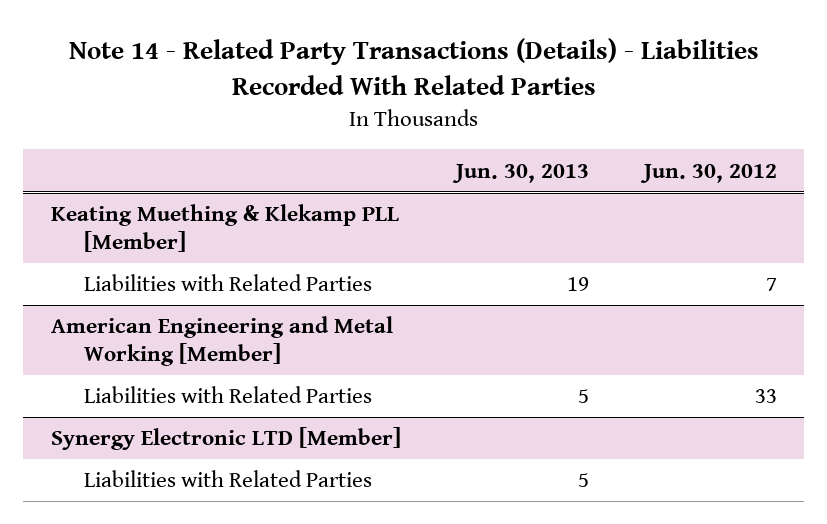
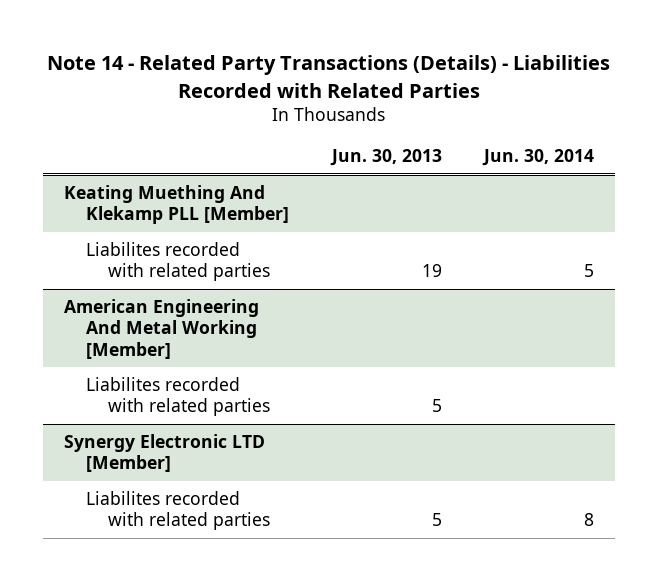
[68,38,759,96] Note 14 - Related Party Transactions (Details) - Liabilities Recorded With Related Parties -> [47,55,611,98] Note 14 - Related Party Transactions (Details) - Liabilities Recorded with Related Parties
[639,163,777,183] Jun. 30, 2012 -> none
none -> [481,149,594,167] Jun. 30, 2014
[50,204,399,253] Keating Muething & Klekamp PLL [Member] -> [64,184,290,225] Keating Muething And Klekamp PLL [Member]
[84,274,373,292] Liabilities with Related Parties -> [86,241,271,282] Liabilites recorded with related parties
[50,316,393,367] American Engineering and Metal Working [Member] -> [64,298,260,360] American Engineering And Metal Working [Member]
[84,386,373,404] Liabilities with Related Parties -> [86,376,271,417] Liabilites recorded with related parties
[84,470,373,488] Liabilities with Related Parties -> [86,490,271,531] Liabilites recorded with related parties

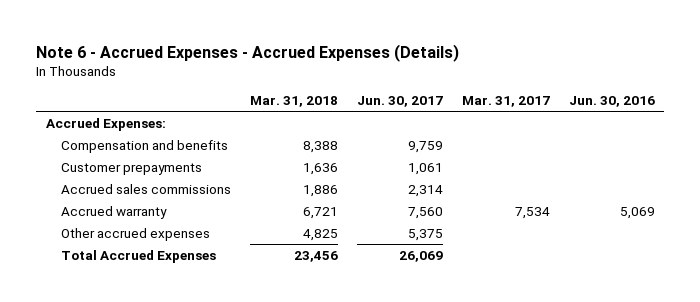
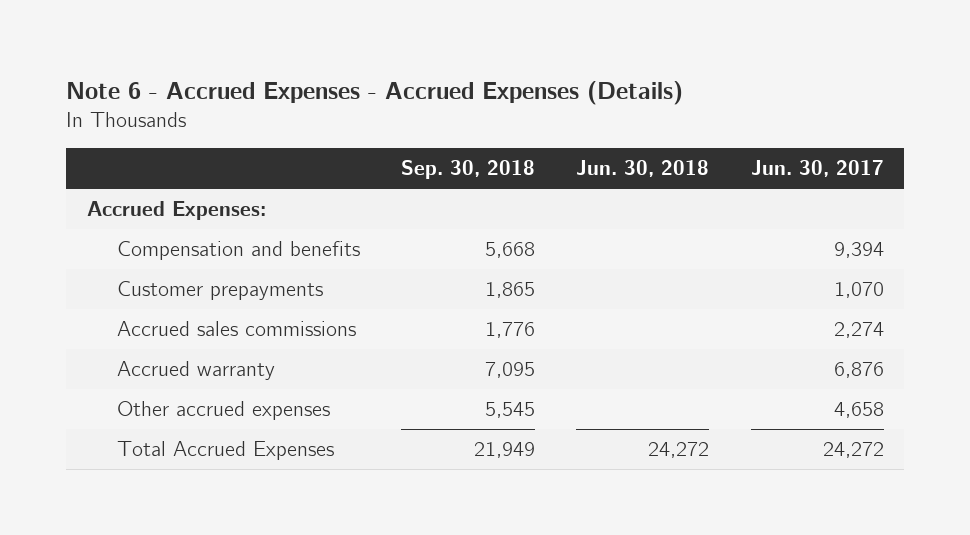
[249,96,338,108] Mar. 31, 2018 -> none
[461,96,550,108] Mar. 31, 2017 -> none
[568,96,655,108] Jun. 30, 2016 -> none
none -> [401,160,536,180] Sep. 30, 2018
none -> [576,160,710,178] Jun. 30, 2018
[407,140,443,153] 9,759 -> [833,242,884,259] 9,394
[407,162,443,175] 1,061 -> [833,282,884,299] 1,070
[407,184,443,197] 2,314 -> [833,322,884,339] 2,274
[407,206,443,219] 7,560 -> [833,362,884,379] 6,876
[407,228,443,241] 5,375 -> [833,402,884,419] 4,658
[398,250,443,262] 26,069 -> [822,442,884,459] 24,272

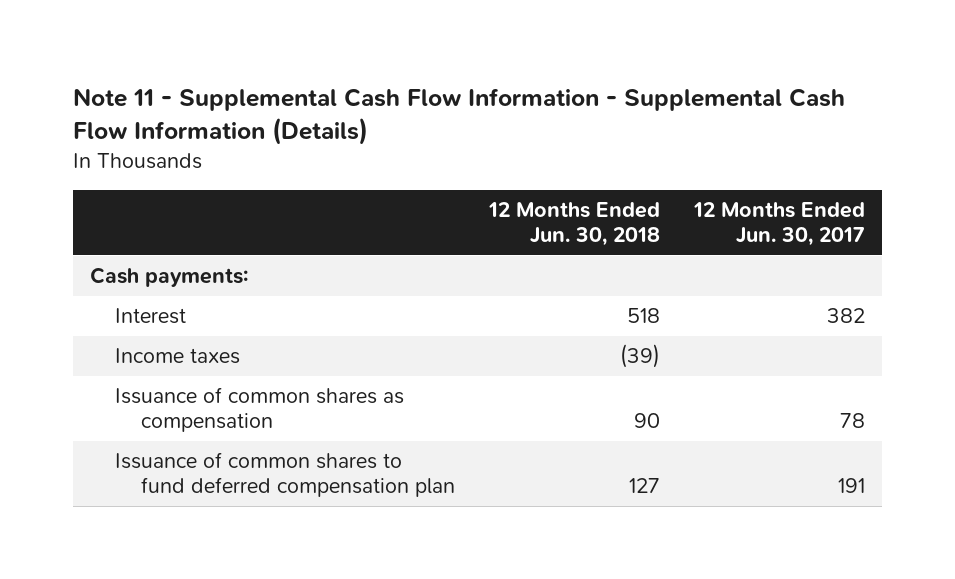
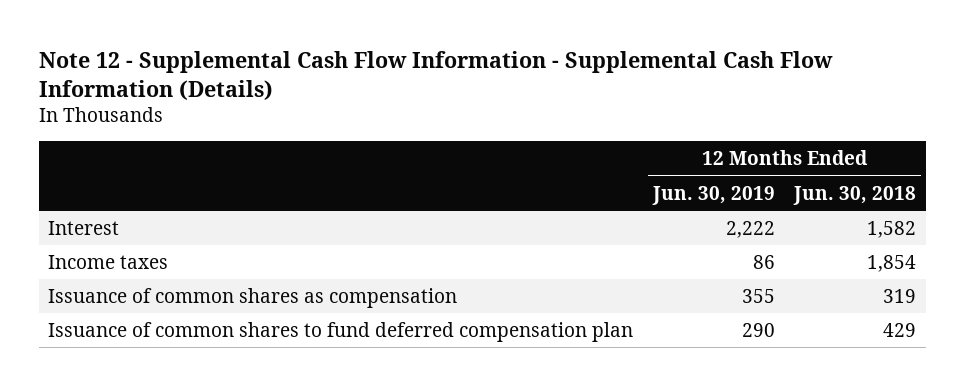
[72,87,845,146] Note 11 - Supplemental Cash Flow Information - Supplemental Cash Flow Information (Details) -> [38,50,833,101] Note 12 - Supplemental Cash Flow Information - Supplemental Cash Flow Information (Details)
[693,202,866,246] 12 Months Ended Jun. 30, 2017 -> none
none -> [651,185,775,205] Jun. 30, 2019
[89,267,248,288] Cash payments: -> none
[627,308,661,324] 518 -> [867,220,917,238] 1,582
[620,344,661,369] (39) -> [867,254,917,272] 1,854
[634,413,661,429] 90 -> [883,288,917,303] 319
[629,478,661,494] 127 -> [883,322,917,337] 429

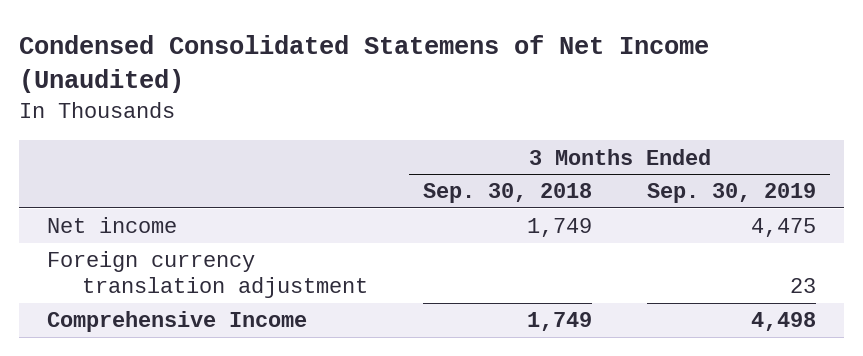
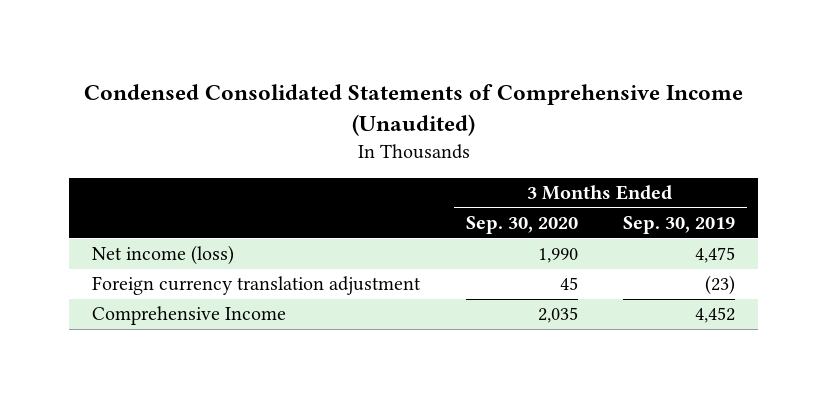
[19,34,710,94] Condensed Consolidated Statemens of Net Income (Unaudited) -> [83,84,743,137] Condensed Consolidated Statements of Comprehensive Income (Unaudited)
[423,183,593,204] Sep. 30, 2018 -> none
none -> [465,216,578,235] Sep. 30, 2020
[46,217,177,234] Net income -> [92,245,235,266] Net income (loss)
[790,278,817,294] 23 -> [705,275,736,296] (23)
[751,312,817,332] 4,498 -> [695,307,736,324] 4,452

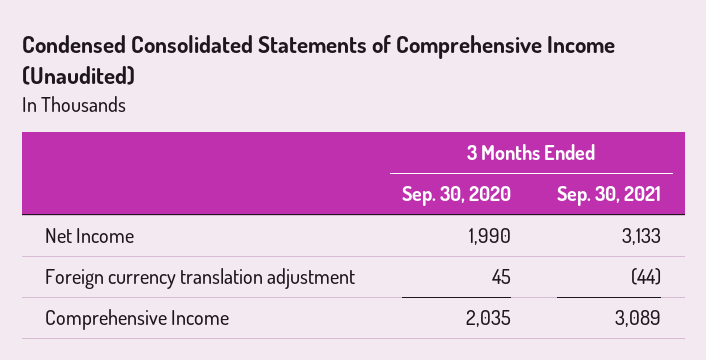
[623,216,736,235] Sep. 30, 2019 -> none
none -> [557,186,662,207] Sep. 30, 2021
[92,245,235,266] Net income (loss) -> [44,228,134,244] Net Income

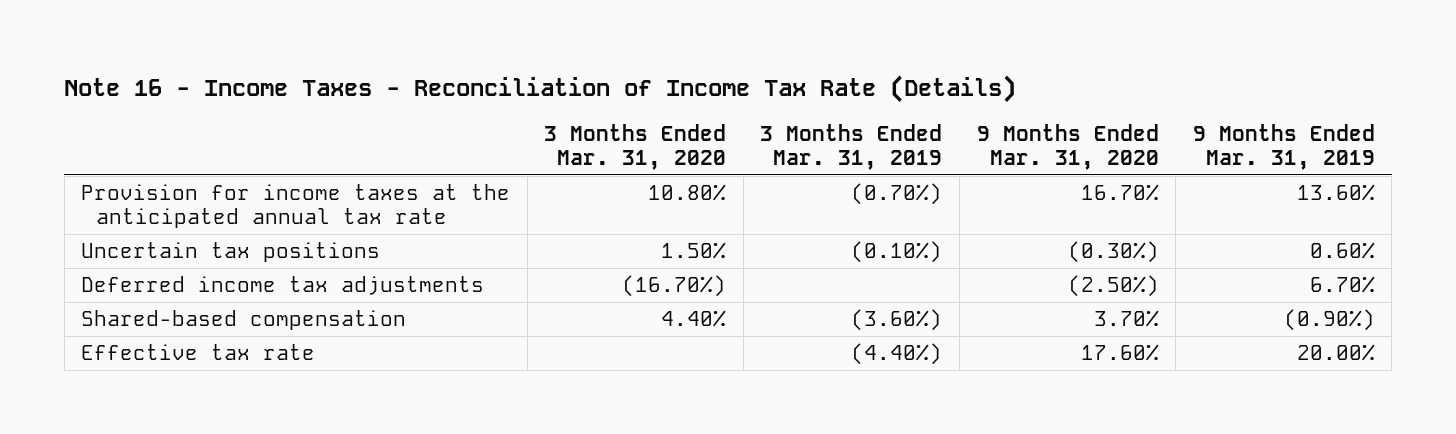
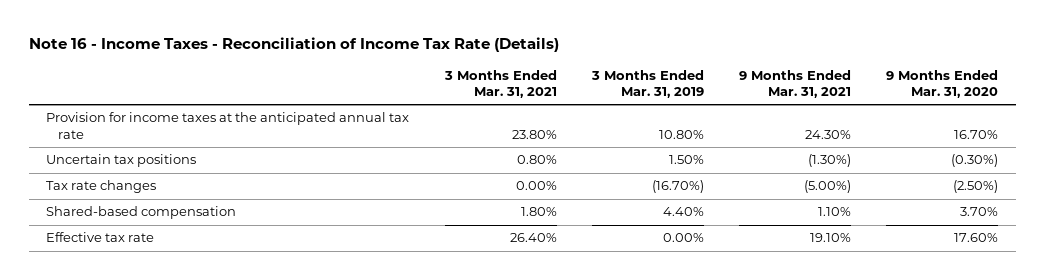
[544,123,727,171] 3 Months Ended Mar. 31, 2020 -> none
[1192,123,1375,171] 9 Months Ended Mar. 31, 2019 -> none
none -> [443,69,557,99] 3 Months Ended Mar. 31, 2021
none -> [739,69,852,99] 9 Months Ended Mar. 31, 2021
[81,276,485,296] Deferred income tax adjustments -> none
[851,183,943,206] (0.70%) -> [658,130,704,140] 10.80%
[851,241,943,264] (0.10%) -> [668,155,704,165] 1.50%
none -> [46,180,157,194] Tax rate changes
[851,309,943,332] (3.60%) -> [662,207,704,217] 4.40%
[851,343,943,366] (4.40%) -> [662,233,704,243] 0.00%

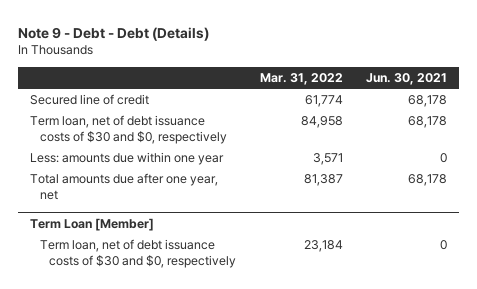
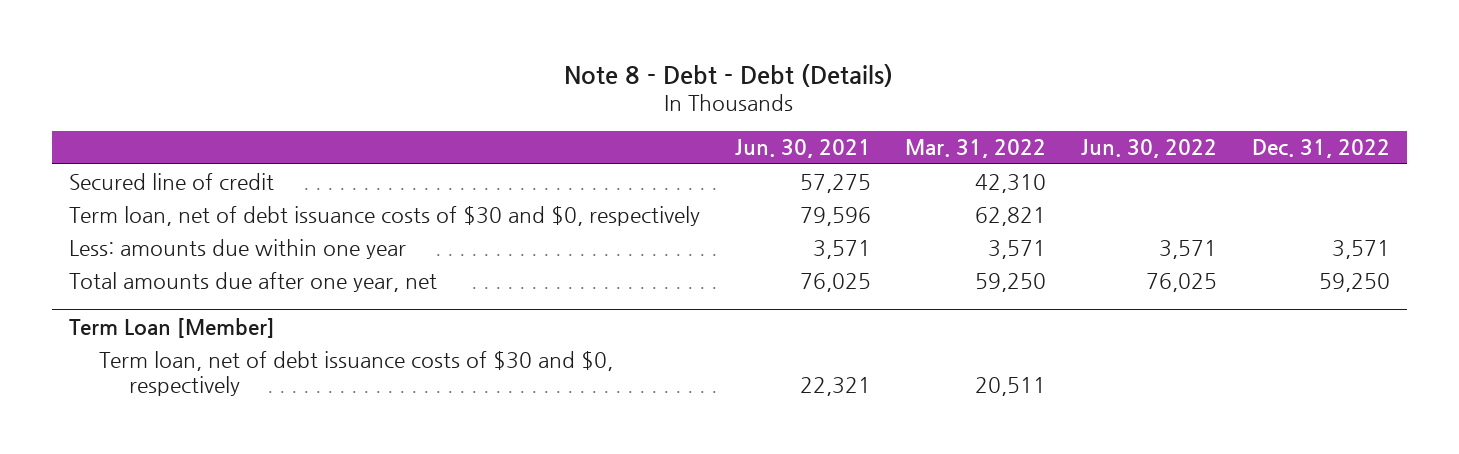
[18,26,210,41] Note 9 - Debt - Debt (Details) -> [564,64,894,88] Note 8 - Debt - Debt (Details)
none -> [1081,139,1218,159] Jun. 30, 2022
none -> [1251,139,1390,159] Dec. 31, 2022
[304,95,343,108] 61,774 -> [975,173,1047,193] 42,310
[408,95,448,108] 68,178 -> [799,173,871,193] 57,275
[300,116,343,129] 84,958 -> [975,206,1047,226] 62,821
[408,116,448,129] 68,178 -> [799,206,871,226] 79,596
[440,153,448,164] 0 -> [812,239,871,259] 3,571
[303,174,343,187] 81,387 -> [975,272,1047,292] 59,250
[408,174,448,187] 68,178 -> [799,272,871,292] 76,025
[303,240,343,253] 23,184 -> [975,377,1047,397] 20,511
[440,240,448,251] 0 -> [799,377,871,397] 22,321

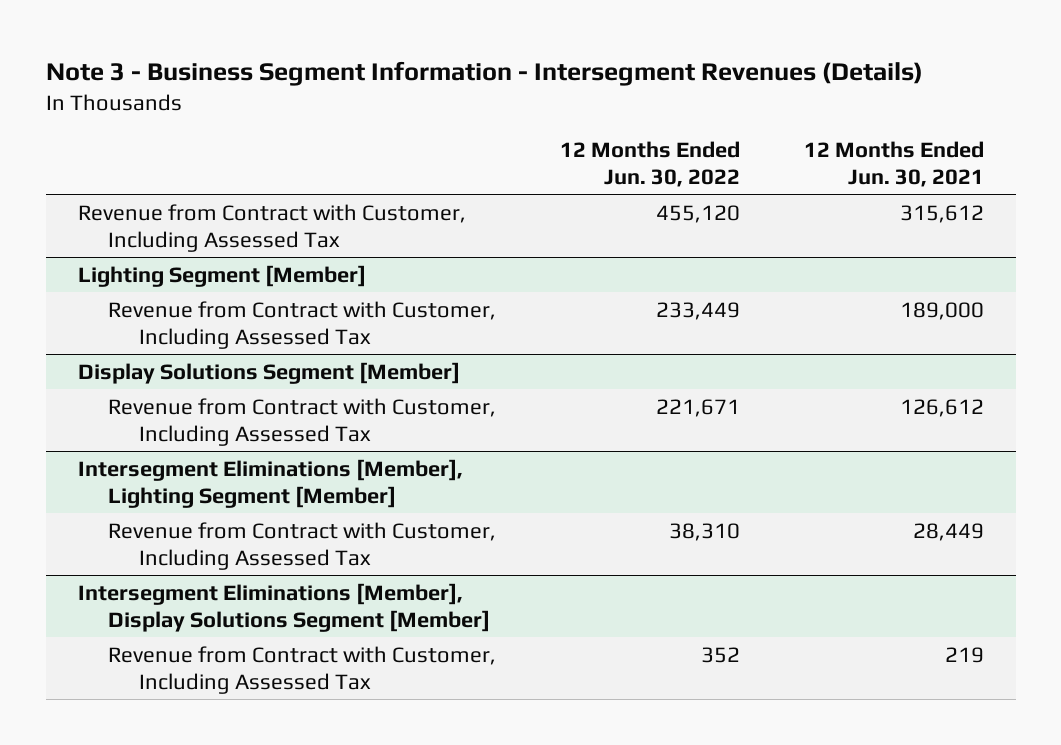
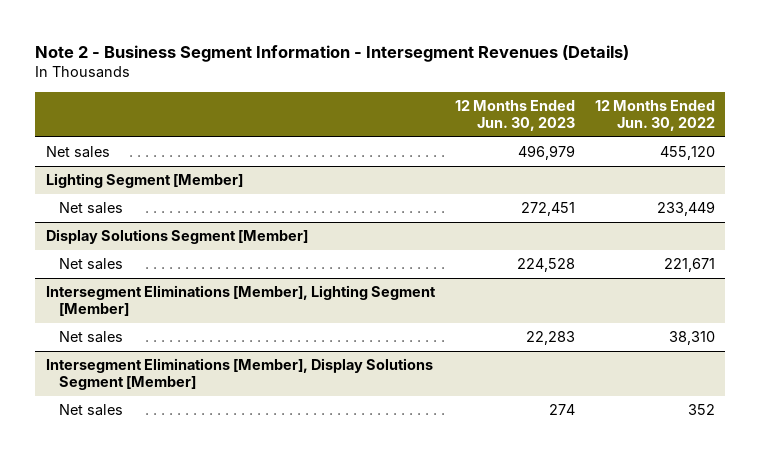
[45,61,923,87] Note 3 - Business Segment Information - Intersegment Revenues (Details) -> [35,44,630,62] Note 2 - Business Segment Information - Intersegment Revenues (Details)
[803,140,984,187] 12 Months Ended Jun. 30, 2021 -> none
none -> [454,100,575,131] 12 Months Ended Jun. 30, 2023
[77,203,466,252] Revenue from Contract with Customer, Including Assessed Tax -> [45,146,110,159] Net sales
[108,300,497,349] Revenue from Contract with Customer, Including Assessed Tax -> [59,202,124,215] Net sales
[108,397,497,446] Revenue from Contract with Customer, Including Assessed Tax -> [59,258,124,271] Net sales
[108,521,497,570] Revenue from Contract with Customer, Including Assessed Tax -> [59,331,124,344] Net sales
[108,645,497,694] Revenue from Contract with Customer, Including Assessed Tax -> [59,404,124,417] Net sales

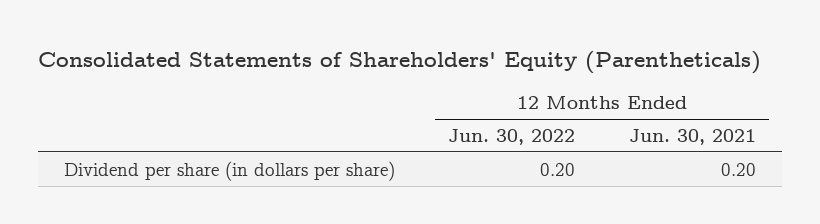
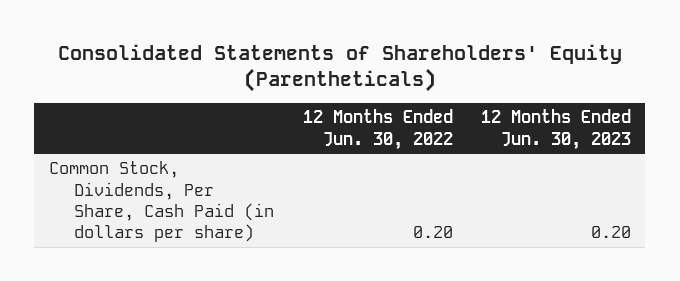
[628,129,756,146] Jun. 30, 2021 -> none
none -> [480,109,631,150] 12 Months Ended Jun. 30, 2023
[64,160,396,181] Dividend per share (in dollars per share) -> [48,161,275,243] Common Stock, Dividends, Per Share, Cash Paid (in dollars per share)

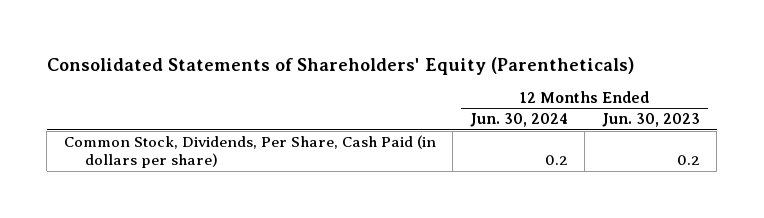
[302,109,453,150] 12 Months Ended Jun. 30, 2022 -> none
none -> [469,113,568,128] Jun. 30, 2024
[590,226,631,239] 0.20 -> [676,155,700,166] 0.2

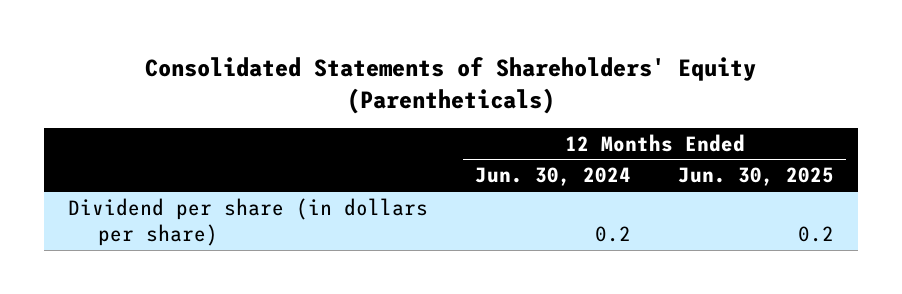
[601,113,700,128] Jun. 30, 2023 -> none
none -> [678,167,835,187] Jun. 30, 2025
[63,135,436,169] Common Stock, Dividends, Per Share, Cash Paid (in dollars per share) -> [67,197,428,246] Dividend per share (in dollars per share)

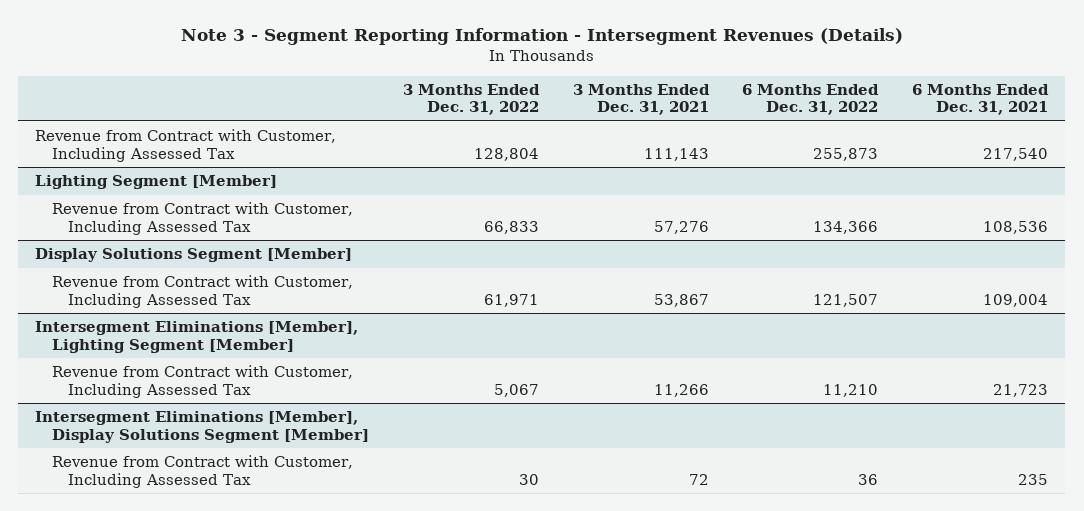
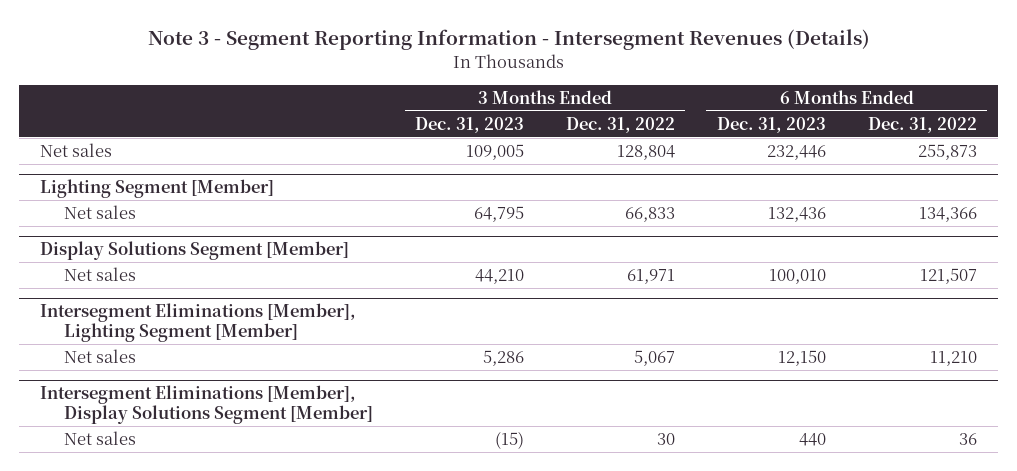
[572,83,710,116] 3 Months Ended Dec. 31, 2021 -> none
[912,83,1050,116] 6 Months Ended Dec. 31, 2021 -> none
none -> [414,116,524,133] Dec. 31, 2023
none -> [716,116,826,133] Dec. 31, 2023
[35,129,337,162] Revenue from Contract with Customer, Including Assessed Tax -> [40,143,113,158] Net sales
[51,202,353,235] Revenue from Contract with Customer, Including Assessed Tax -> [64,205,137,220] Net sales
[51,275,353,308] Revenue from Contract with Customer, Including Assessed Tax -> [64,267,137,282] Net sales
[51,365,353,398] Revenue from Contract with Customer, Including Assessed Tax -> [64,349,137,364] Net sales
[51,455,353,488] Revenue from Contract with Customer, Including Assessed Tax -> [64,431,137,446] Net sales

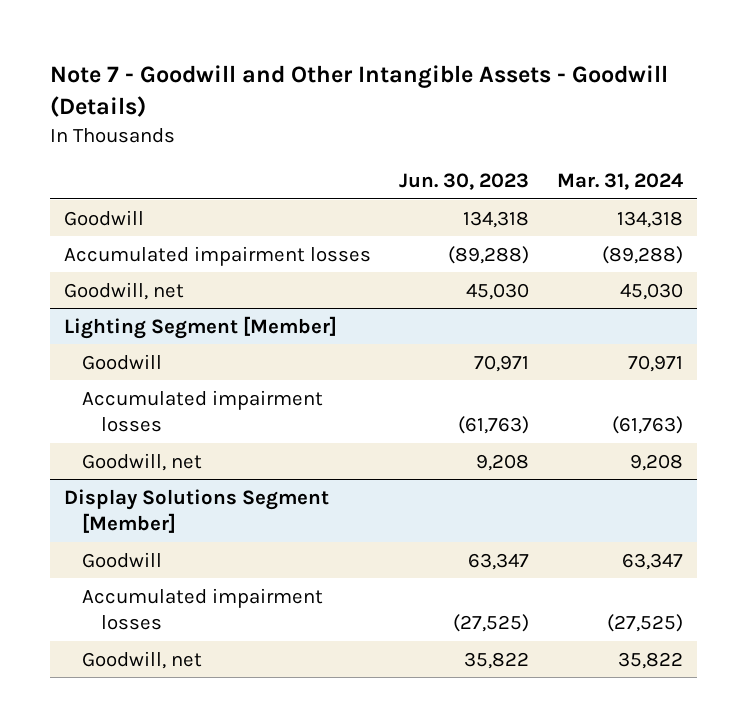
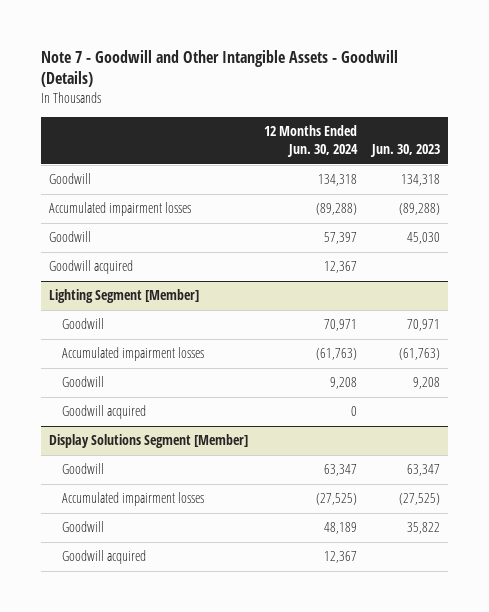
[557,172,684,190] Mar. 31, 2024 -> none
none -> [263,125,358,158] 12 Months Ended Jun. 30, 2024
[64,281,185,300] Goodwill, net -> [48,231,91,243] Goodwill
none -> [48,260,133,275] Goodwill acquired
[82,452,203,471] Goodwill, net -> [61,376,104,388] Goodwill
none -> [61,405,146,420] Goodwill acquired
[82,650,203,669] Goodwill, net -> [61,521,104,533] Goodwill
none -> [61,550,146,565] Goodwill acquired

